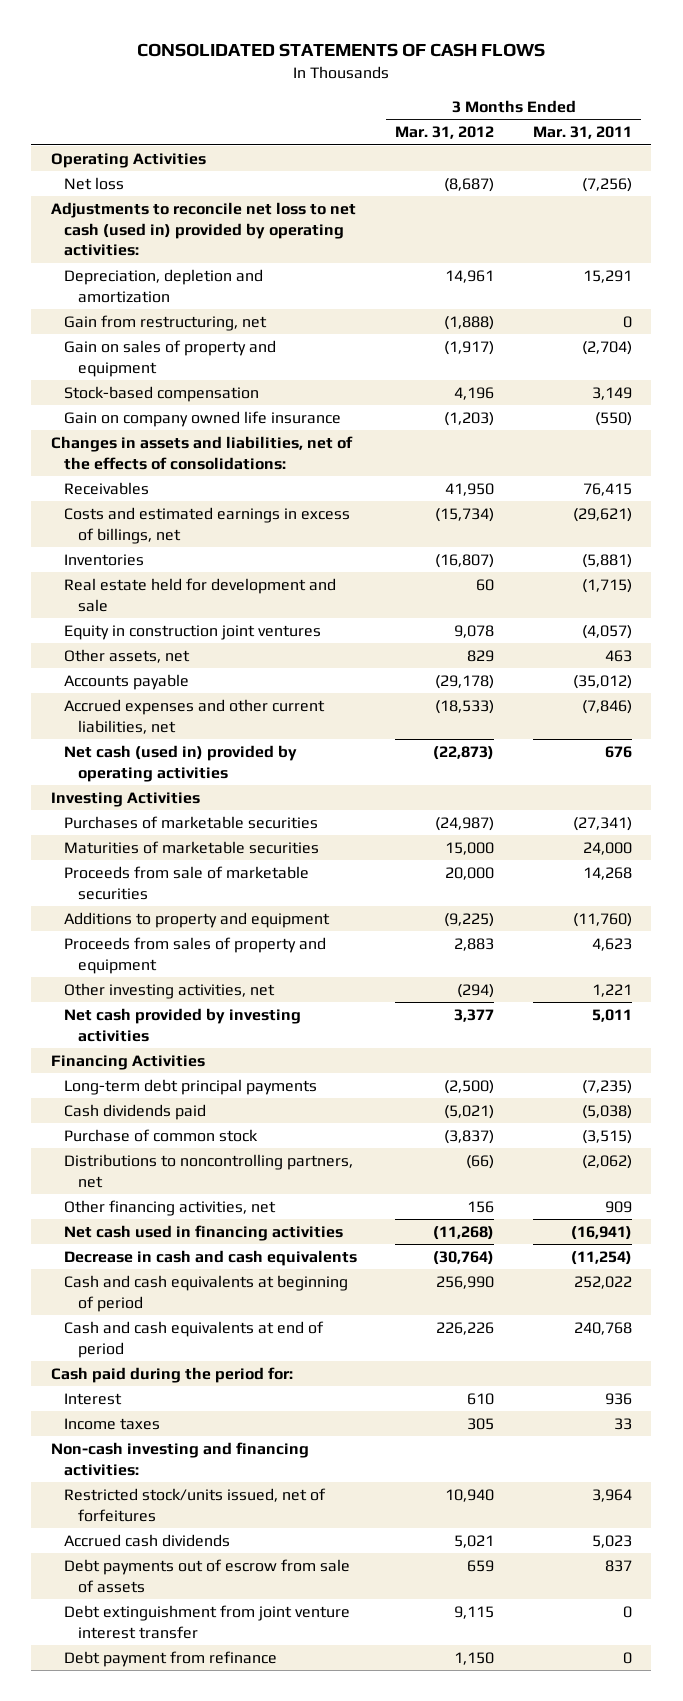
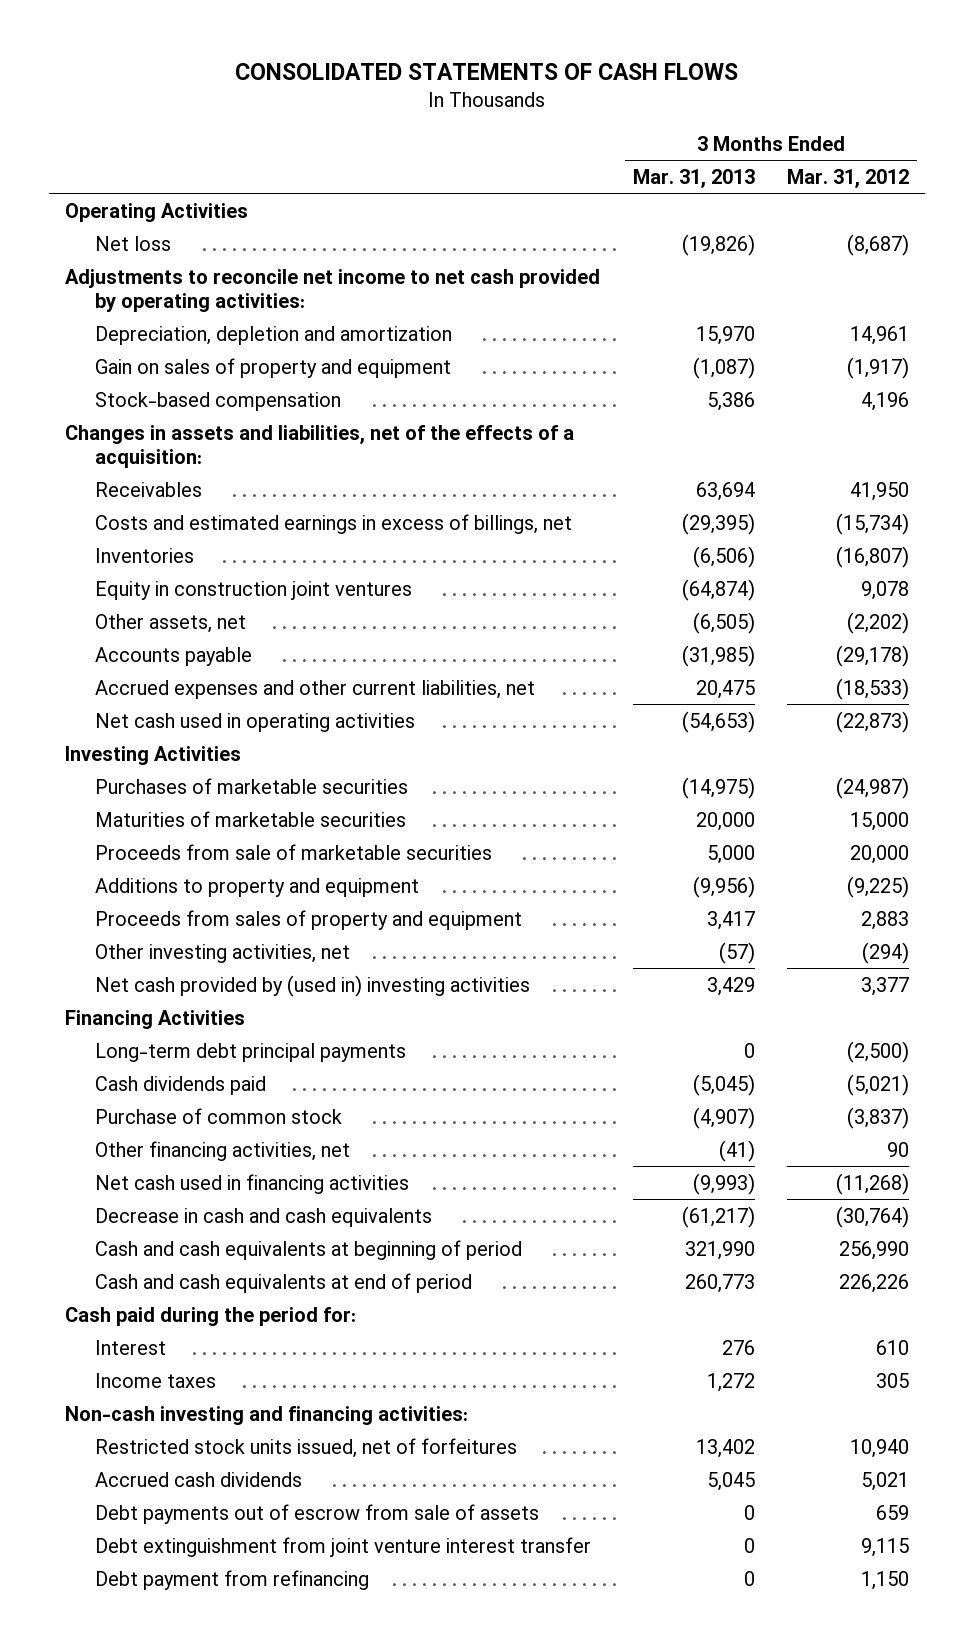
[532,126,632,140] Mar. 31, 2011 -> none
none -> [632,168,755,188] Mar. 31, 2013
[50,201,356,257] Adjustments to reconcile net loss to net cash (used in) provided by operating activities: -> [65,268,601,312] Adjustments to reconcile net income to net cash provided by operating activities:
[64,314,268,331] Gain from restructuring, net -> none
[64,410,342,427] Gain on company owned life insurance -> none
[50,435,353,470] Changes in assets and liabilities, net of the effects of consolidations: -> [65,424,575,468] Changes in assets and liabilities, net of the effects of a acquisition:
[64,577,337,612] Real estate held for development and sale -> none
[467,649,495,662] 829 -> [846,611,909,634] (2,202)
[64,744,298,782] Net cash (used in) provided by operating activities -> [95,712,416,732] Net cash used in operating activities
[64,1007,302,1042] Net cash provided by investing activities -> [95,974,531,997] Net cash provided by (used in) investing activities
[64,1153,354,1188] Distributions to noncontrolling partners, net -> none
[467,1200,495,1213] 156 -> [886,1141,909,1157] 90
[64,1487,327,1522] Restricted stock/units issued, net of forfeitures -> [95,1437,518,1458] Restricted stock units issued, net of forfeitures
[64,1650,278,1667] Debt payment from refinance -> [95,1569,370,1590] Debt payment from refinancing

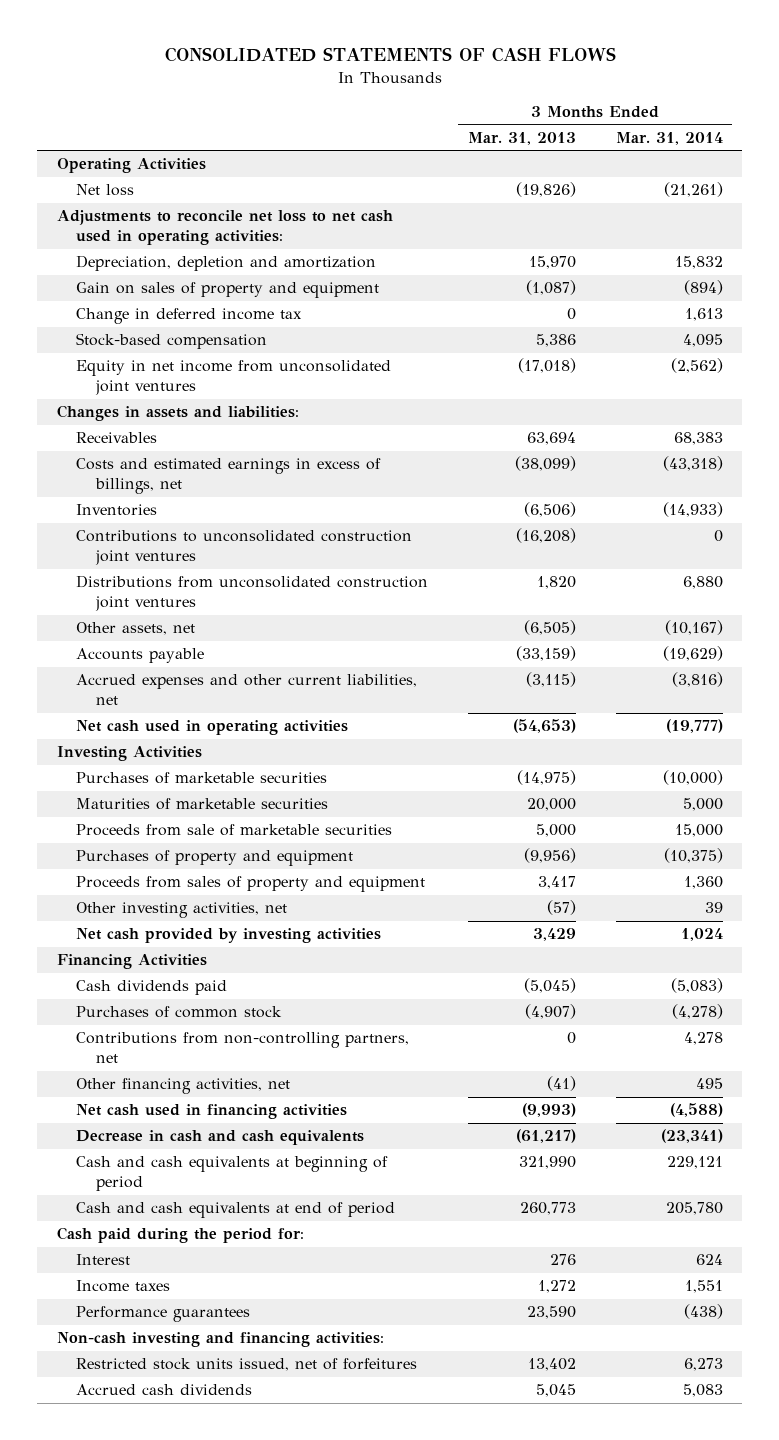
[786,168,909,188] Mar. 31, 2012 -> none
none -> [615,131,723,145] Mar. 31, 2014
[65,268,601,312] Adjustments to reconcile net income to net cash provided by operating activities: -> [56,210,393,246] Adjustments to reconcile net loss to net cash used in operating activities:
none -> [76,308,303,325] Change in deferred income tax
none -> [76,360,392,396] Equity in net income from unconsolidated joint ventures
[65,424,575,468] Changes in assets and liabilities, net of the effects of a acquisition: -> [56,405,299,422] Changes in assets and liabilities:
[681,512,755,535] (29,395) -> [514,456,576,472] (38,099)
[95,580,413,600] Equity in construction joint ventures -> [76,530,413,566] Contributions to unconsolidated construction joint ventures
[681,578,755,601] (64,874) -> [515,528,576,544] (16,208)
none -> [76,575,429,612] Distributions from unconsolidated construction joint ventures
[681,644,755,667] (31,985) -> [515,646,576,662] (33,159)
[695,679,755,699] 20,475 -> [525,672,576,688] (3,115)
[95,877,420,897] Additions to property and equipment -> [76,850,354,867] Purchases of property and equipment
[95,974,531,997] Net cash provided by (used in) investing activities -> [76,928,382,944] Net cash provided by investing activities
[95,1042,407,1062] Long-term debt principal payments -> none
[95,1107,343,1124] Purchase of common stock -> [76,1006,283,1019] Purchases of common stock
none -> [76,1032,410,1064] Contributions from non-controlling partners, net
none -> [76,1306,251,1323] Performance guarantees
[95,1503,540,1524] Debt payments out of escrow from sale of assets -> none
[95,1536,592,1557] Debt extinguishment from joint venture interest transfer -> none
[95,1569,370,1590] Debt payment from refinancing -> none

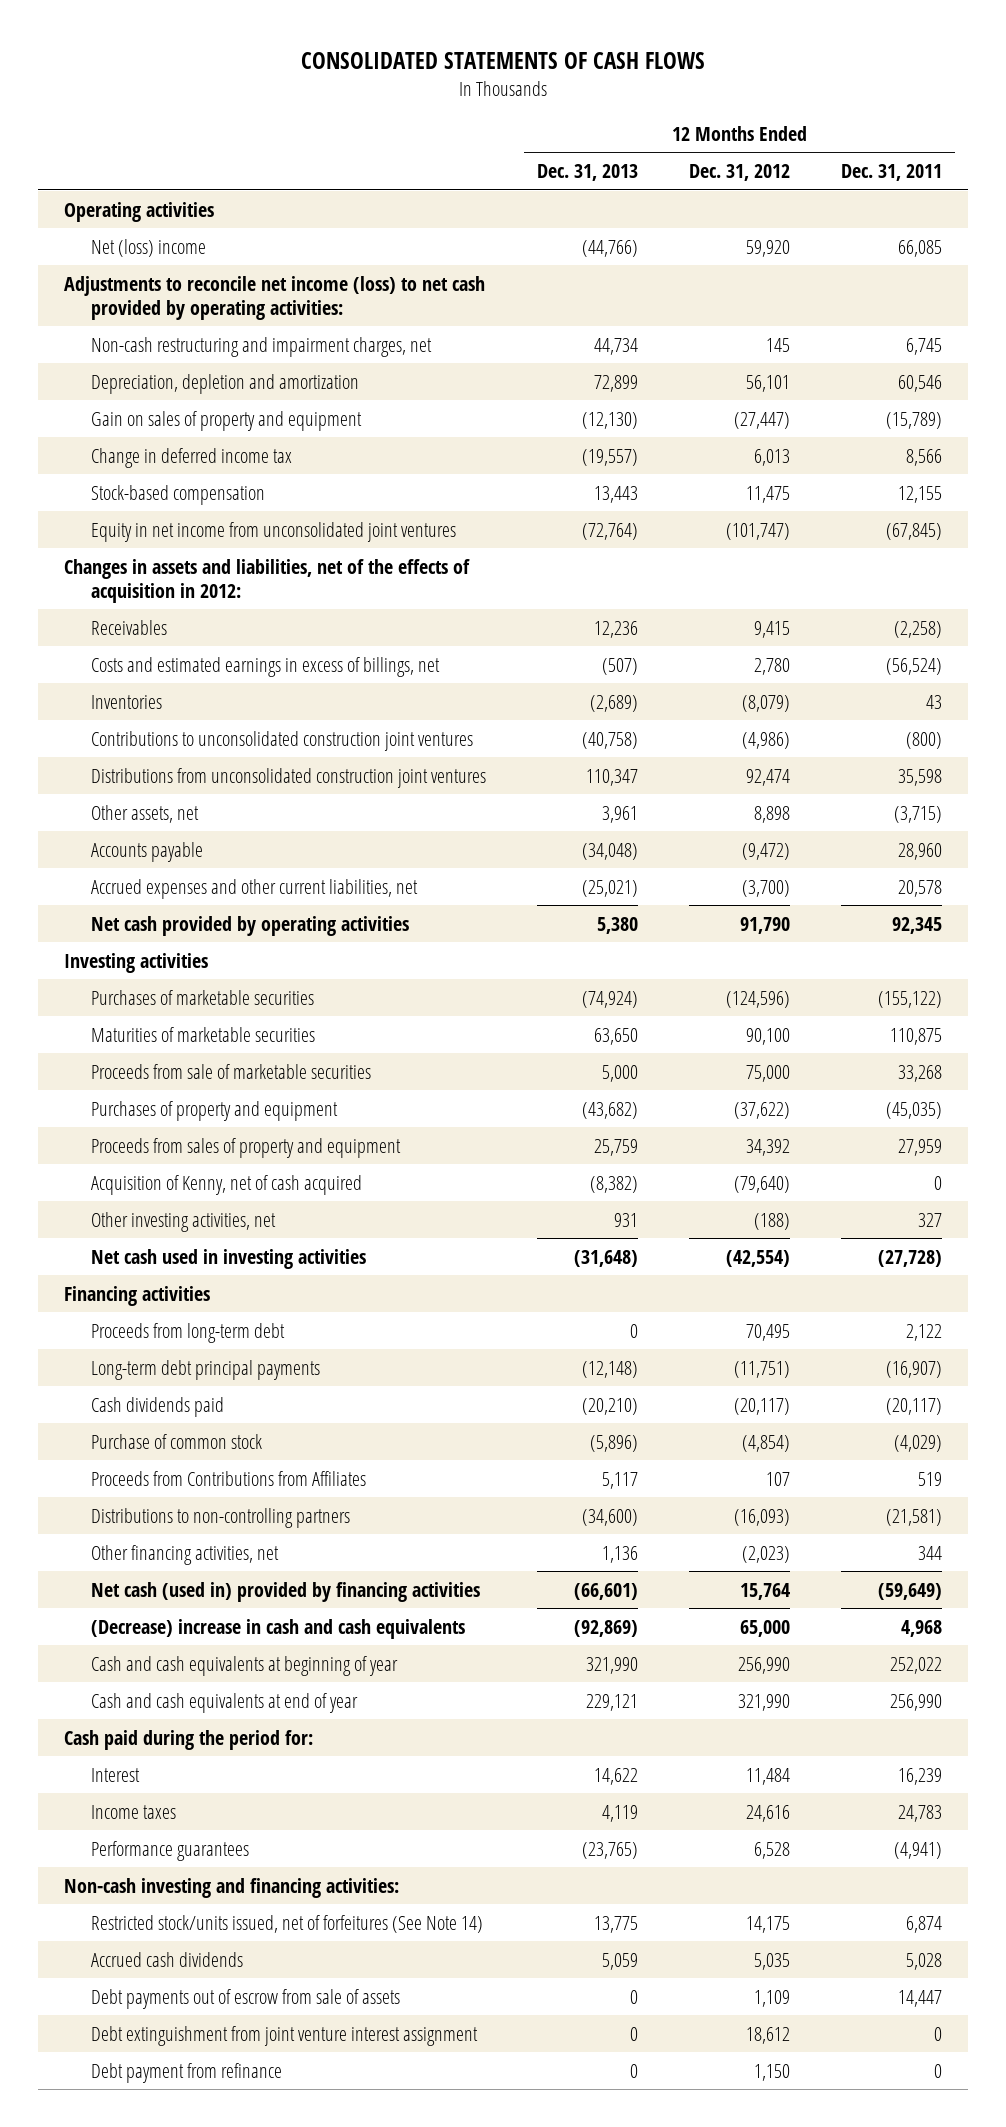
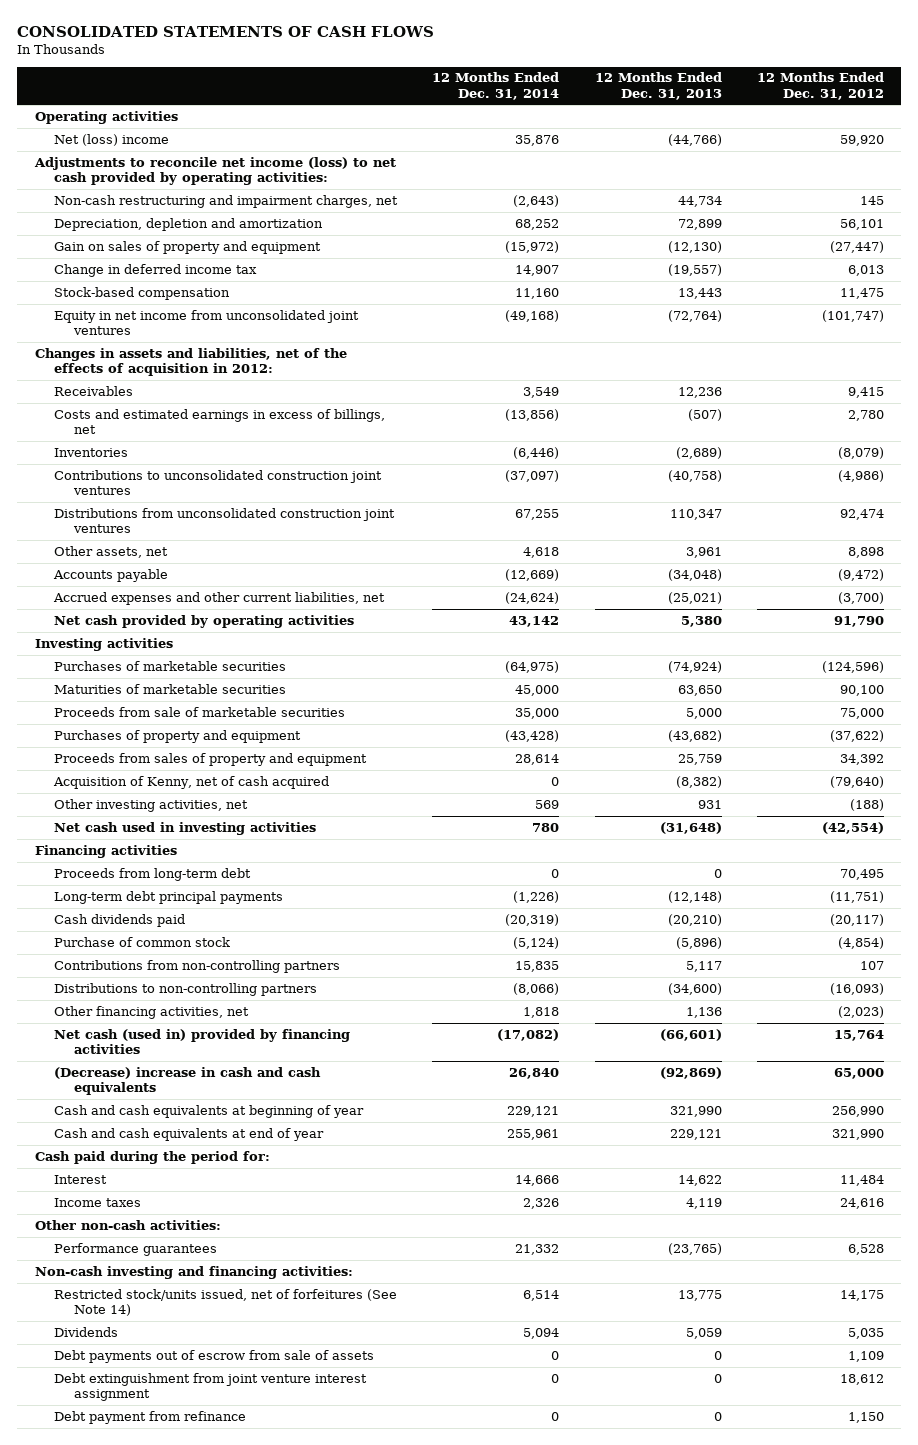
[841,164,943,182] Dec. 31, 2011 -> none
none -> [432,72,560,100] 12 Months Ended Dec. 31, 2014
[91,1470,367,1486] Proceeds from Contributions from Affiliates -> [54,959,341,973] Contributions from non-controlling partners
none -> [34,1219,221,1230] Other non-cash activities:
[91,1951,244,1967] Accrued cash dividends -> [54,1326,119,1337] Dividends

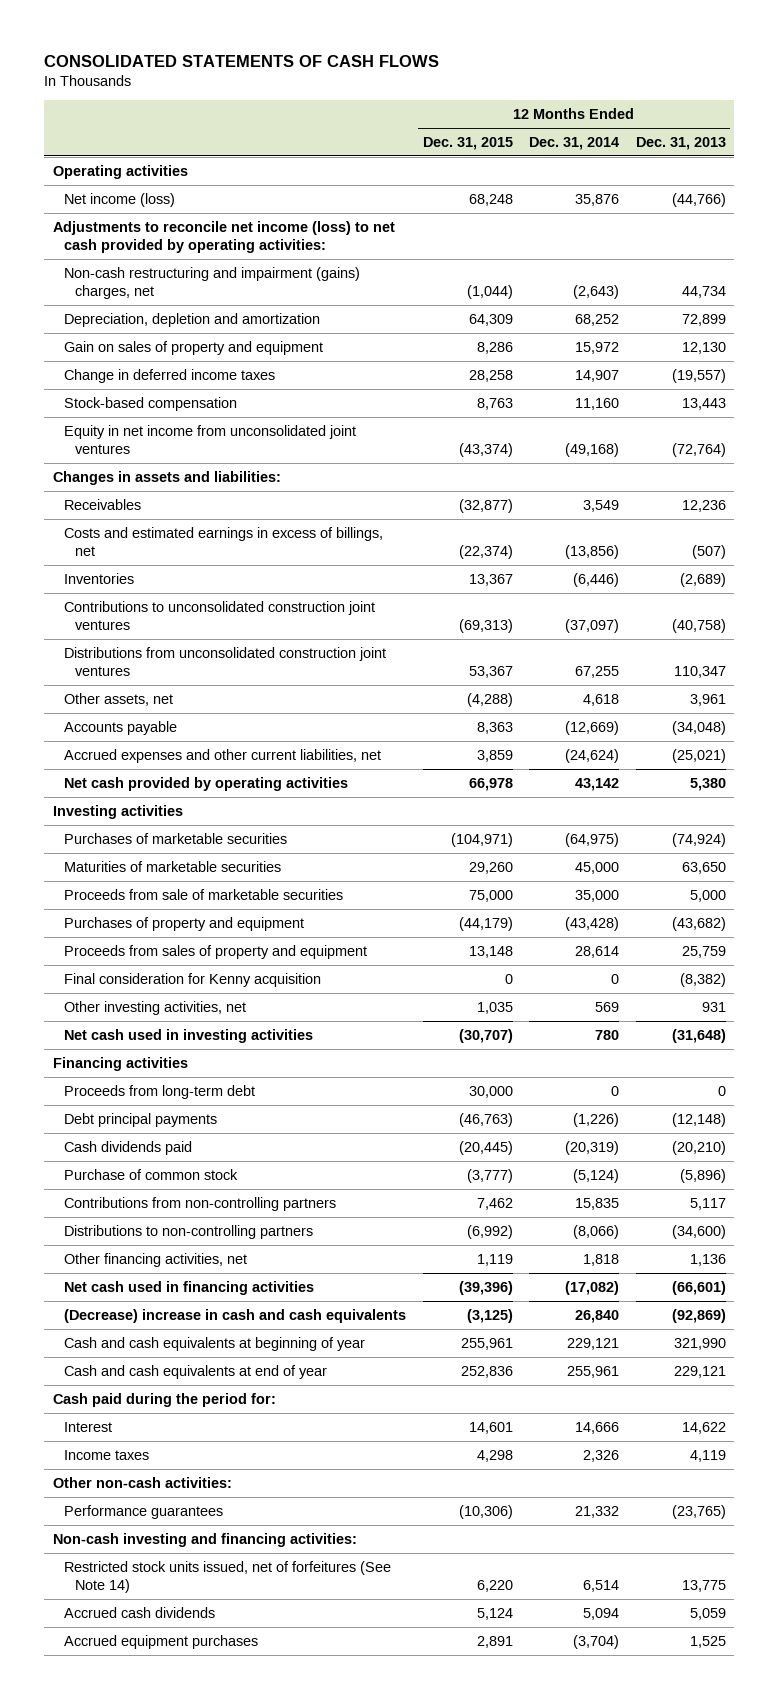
[756,72,884,100] 12 Months Ended Dec. 31, 2012 -> none
none -> [422,136,513,150] Dec. 31, 2015
[54,133,170,146] Net (loss) income -> [63,192,175,207] Net income (loss)
[54,194,399,208] Non-cash restructuring and impairment charges, net -> [63,266,360,299] Non-cash restructuring and impairment (gains) charges, net
[505,240,560,253] (15,972) -> [575,341,620,354] 15,972
[667,240,722,253] (12,130) -> [682,341,727,354] 12,130
[54,263,258,277] Change in deferred income tax -> [63,368,275,383] Change in deferred income taxes
[34,347,347,377] Changes in assets and liabilities, net of the effects of acquisition in 2012: -> [52,470,281,485] Changes in assets and liabilities:
[53,775,330,789] Acquisition of Kenny, net of cash acquired -> [63,972,321,987] Final consideration for Kenny acquisition
[54,890,284,904] Long-term debt principal payments -> [63,1112,217,1127] Debt principal payments
[54,1028,351,1055] Net cash (used in) provided by financing activities -> [63,1280,314,1295] Net cash used in financing activities
[54,1349,375,1363] Debt payments out of escrow from sale of assets -> none
[54,1372,368,1402] Debt extinguishment from joint venture interest assignment -> none
[54,1410,247,1424] Debt payment from refinance -> none
[54,1288,398,1317] Restricted stock/units issued, net of forfeitures (See Note 14) -> [63,1560,391,1593] Restricted stock units issued, net of forfeitures (See Note 14)
[54,1326,119,1337] Dividends -> [63,1606,215,1618] Accrued cash dividends
none -> [63,1634,258,1649] Accrued equipment purchases

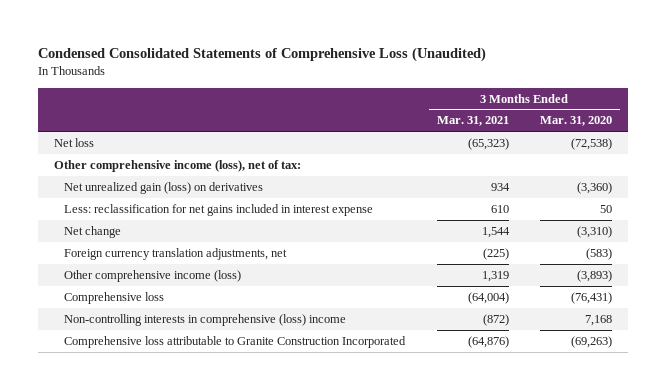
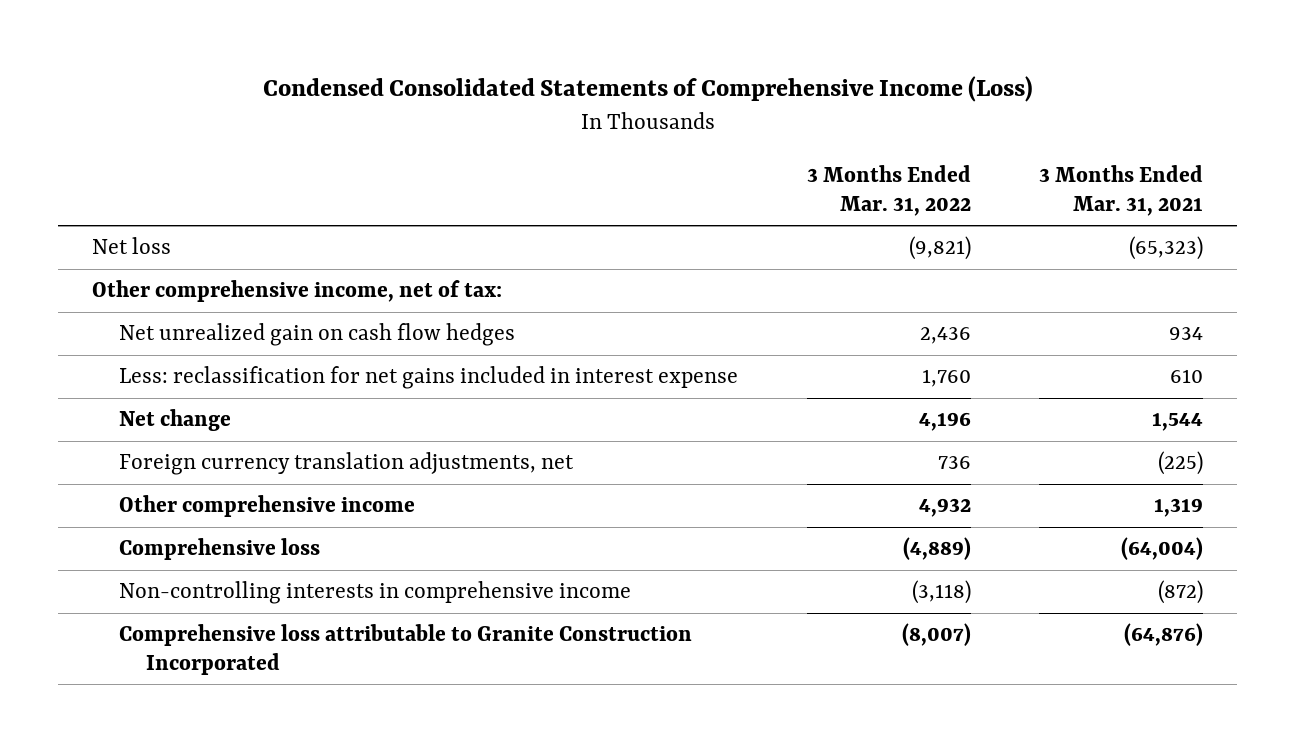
[37,46,486,62] Condensed Consolidated Statements of Comprehensive Loss (Unaudited) -> [262,76,1033,103] Condensed Consolidated Statements of Comprehensive Income (Loss)
[540,116,613,127] Mar. 31, 2020 -> none
none -> [806,165,971,216] 3 Months Ended Mar. 31, 2022
[53,160,301,173] Other comprehensive income (loss), net of tax: -> [92,280,503,303] Other comprehensive income, net of tax:
[63,182,263,195] Net unrealized gain (loss) on derivatives -> [119,323,516,347] Net unrealized gain on cash flow hedges
[63,270,241,283] Other comprehensive income (loss) -> [119,495,416,518] Other comprehensive income
[63,314,346,327] Non-controlling interests in comprehensive (loss) income -> [119,581,632,605] Non-controlling interests in comprehensive income

